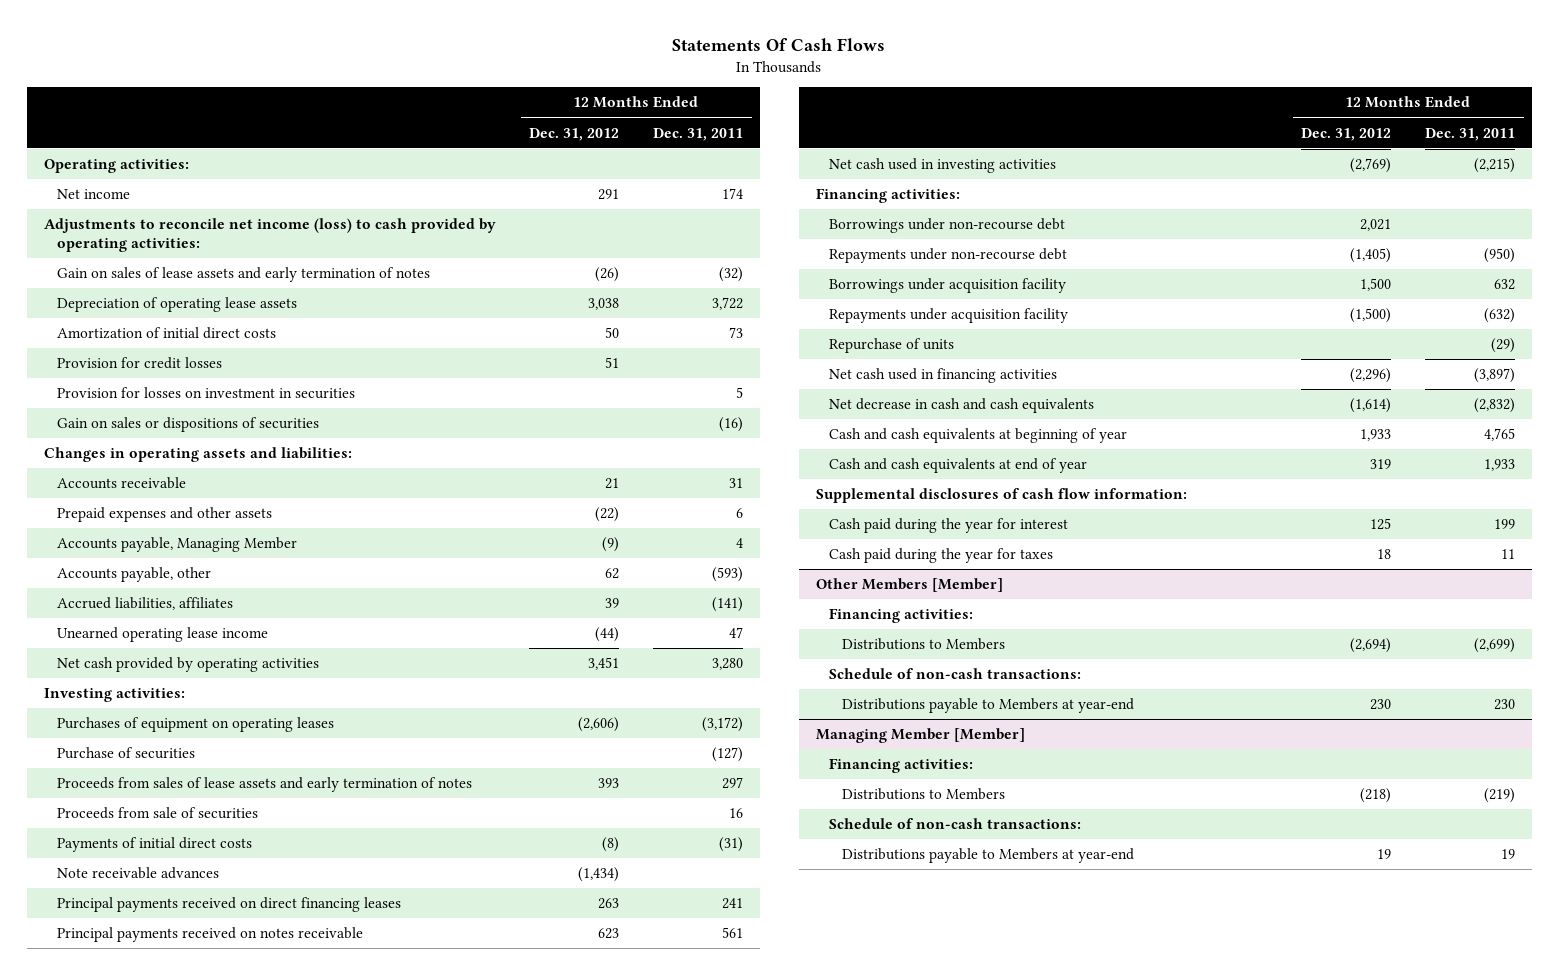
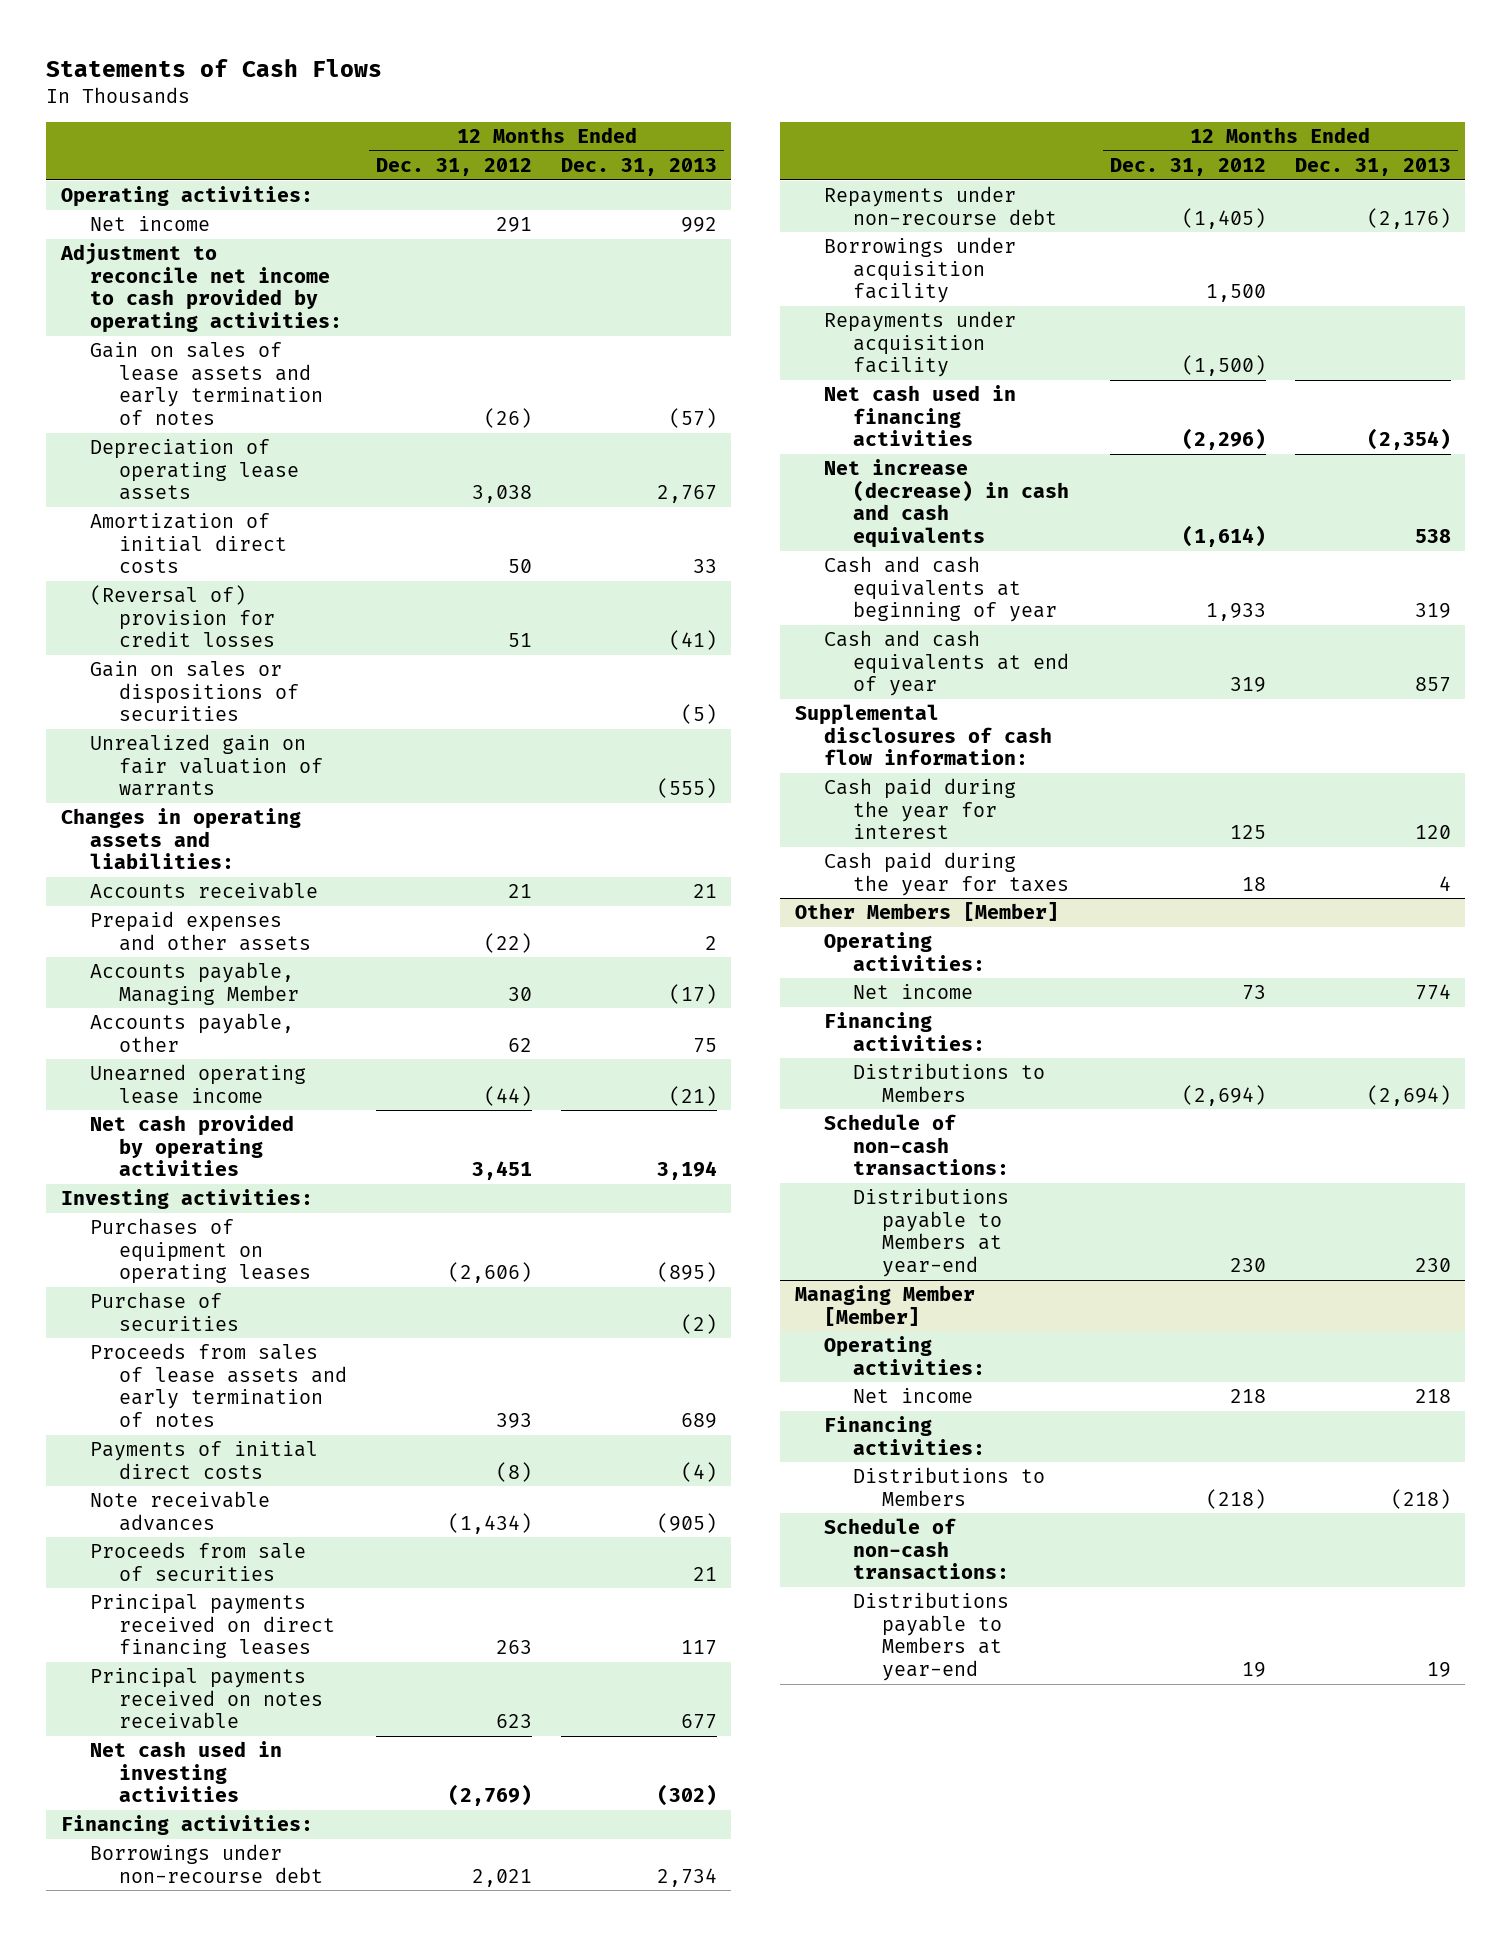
[672,37,886,51] Statements Of Cash Flows -> [46,58,383,77] Statements of Cash Flows
[653,127,744,141] Dec. 31, 2011 -> none
none -> [561,158,718,177] Dec. 31, 2013
[43,218,496,253] Adjustments to reconcile net income (loss) to cash provided by operating activities: -> [59,243,343,334] Adjustment to reconcile net income to cash provided by operating activities:
[56,387,355,400] Provision for losses on investment in securities -> none
[56,357,222,370] Provision for credit losses -> [90,585,276,648] (Reversal of) provision for credit losses
none -> [90,734,324,797] Unrealized gain on fair valuation of warrants
[602,537,620,553] (9) -> [508,986,533,1001] 30
[56,597,233,611] Accrued liabilities, affiliates -> none
[56,807,258,820] Proceeds from sale of securities -> [90,1542,307,1581] Proceeds from sale of securities
[828,338,954,354] Repurchase of units -> none
[828,398,1094,414] Net decrease in cash and cash equivalents -> [823,459,1070,549] Net increase (decrease) in cash and cash equivalents
none -> [823,932,986,971] Operating activities:
none -> [853,984,974,1000] Net income
none -> [823,1336,986,1375] Operating activities:
none -> [853,1388,974,1404] Net income

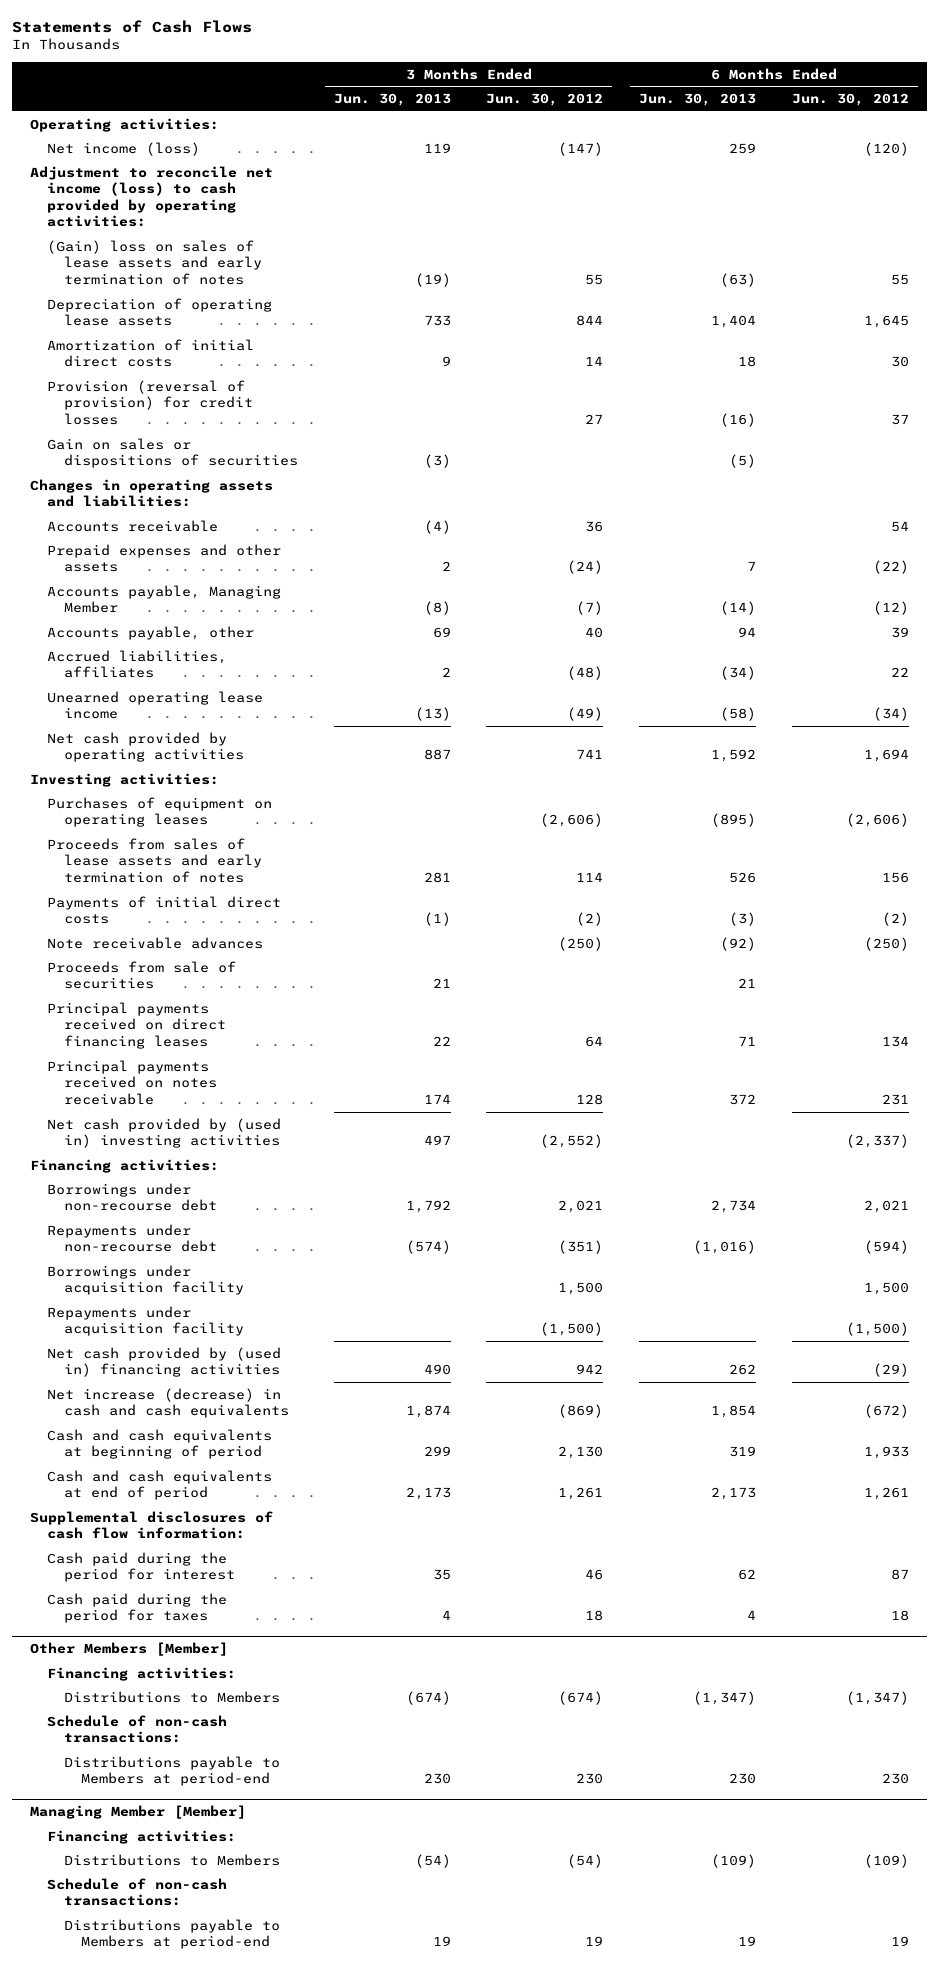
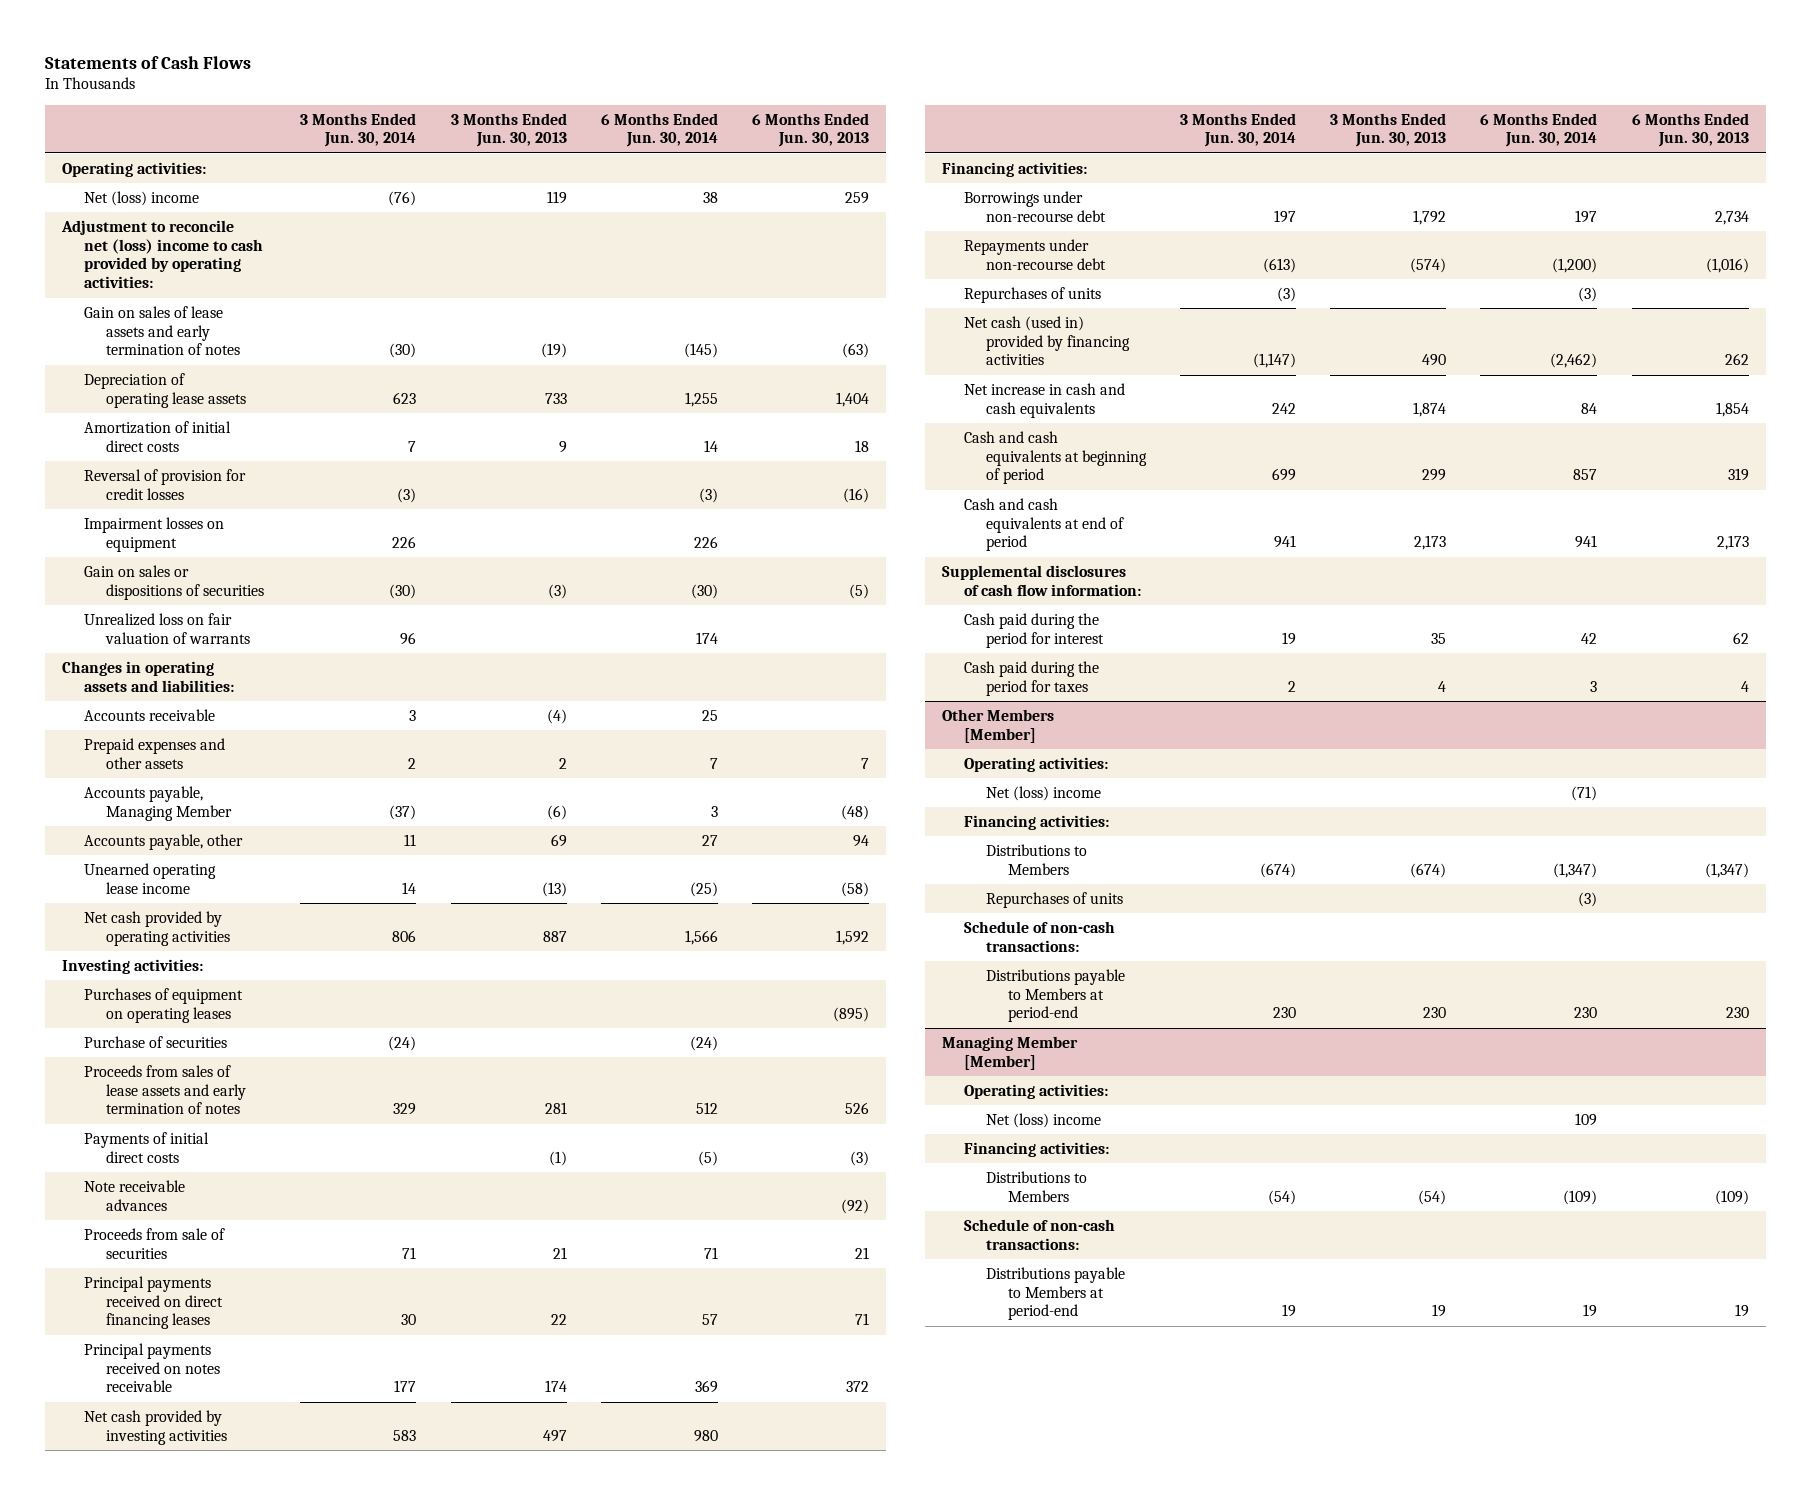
[486,93,604,107] Jun. 30, 2012 -> none
[791,93,909,107] Jun. 30, 2012 -> none
none -> [300,112,417,148] 3 Months Ended Jun. 30, 2014
none -> [600,112,718,148] 6 Months Ended Jun. 30, 2014
[47,141,201,156] Net income (loss) -> [84,190,200,206] Net (loss) income
[29,165,273,228] Adjustment to reconcile net income (loss) to cash provided by operating activities: -> [60,219,264,289] Adjustment to reconcile net (loss) income to cash provided by operating activities:
[47,239,263,285] (Gain) loss on sales of lease assets and early termination of notes -> [84,305,241,356] Gain on sales of lease assets and early termination of notes
[47,379,254,425] Provision (reversal of provision) for credit losses -> [84,468,247,500] Reversal of provision for credit losses
none -> [84,516,225,552] Impairment losses on equipment
none -> [84,612,251,644] Unrealized loss on fair valuation of warrants
[423,601,451,616] (8) -> [546,804,567,820] (6)
[720,601,757,616] (14) -> [840,804,869,820] (48)
[47,649,228,679] Accrued liabilities, affiliates -> none
none -> [84,1035,228,1048] Purchase of securities
[47,1117,282,1149] Net cash provided by (used in) investing activities -> [84,1409,228,1445] Net cash provided by investing activities
[47,1264,245,1296] Borrowings under acquisition facility -> none
[47,1305,245,1337] Repayments under acquisition facility -> none
none -> [963,286,1101,303] Repurchases of units
[47,1346,282,1378] Net cash provided by (used in) financing activities -> [963,315,1130,366] Net cash (used in) provided by financing activities
[47,1387,290,1419] Net increase (decrease) in cash and cash equivalents -> [963,382,1125,418] Net increase in cash and cash equivalents
none -> [963,756,1108,772] Operating activities:
none -> [985,785,1101,801] Net (loss) income
none -> [985,891,1123,908] Repurchases of units
none -> [963,1083,1108,1099] Operating activities:
none -> [985,1112,1101,1128] Net (loss) income

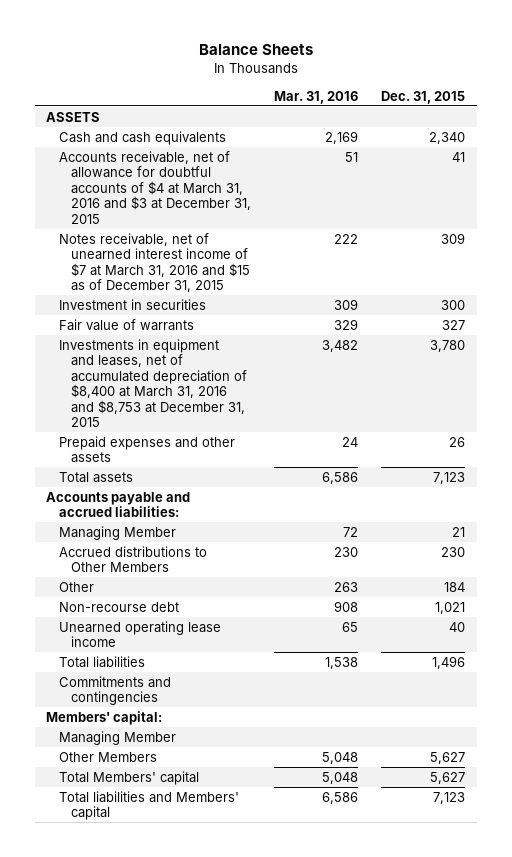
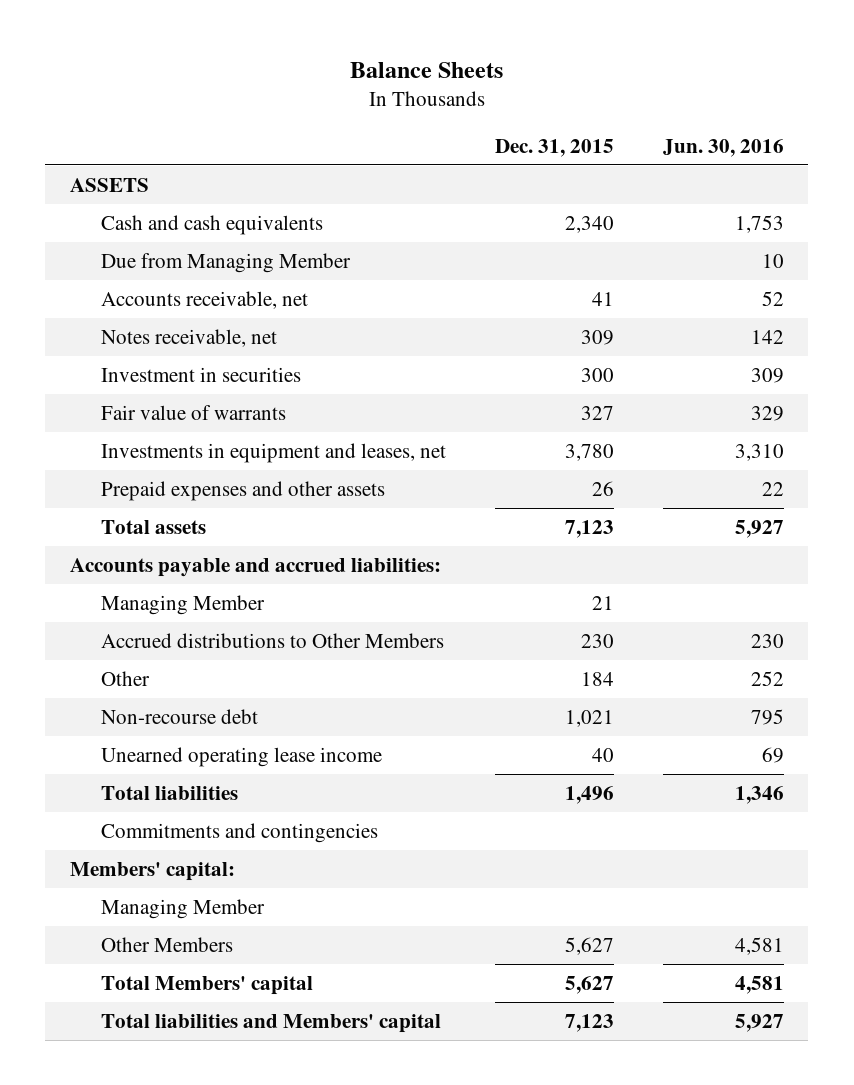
[273,90,358,104] Mar. 31, 2016 -> none
none -> [662,138,784,157] Jun. 30, 2016
none -> [100,252,351,273] Due from Managing Member
[58,150,251,224] Accounts receivable, net of allowance for doubtful accounts of $4 at March 31, 2016 and $3 at December 31, 2015 -> [100,290,308,309] Accounts receivable, net
[58,232,250,293] Notes receivable, net of unearned interest income of $7 at March 31, 2016 and $15 as of December 31, 2015 -> [100,328,277,347] Notes receivable, net
[58,338,247,428] Investments in equipment and leases, net of accumulated depreciation of $8,400 at March 31, 2016 and $8,753 at December 31, 2015 -> [100,442,446,463] Investments in equipment and leases, net

